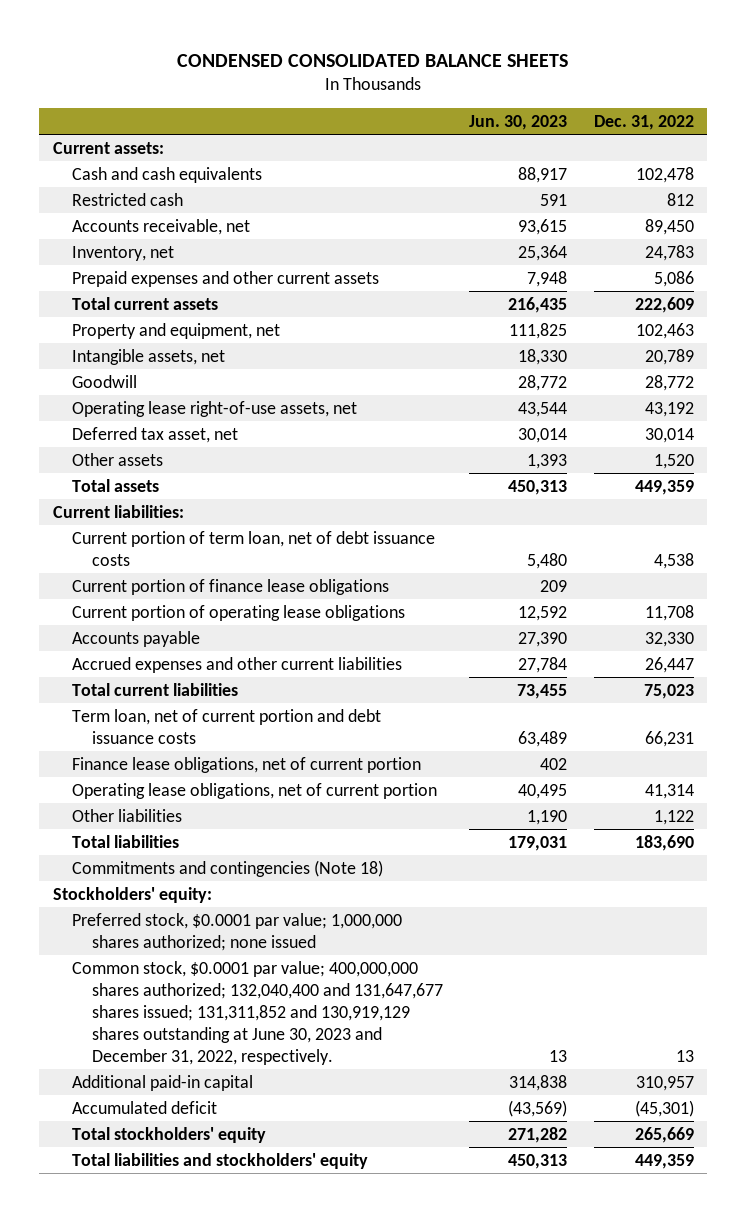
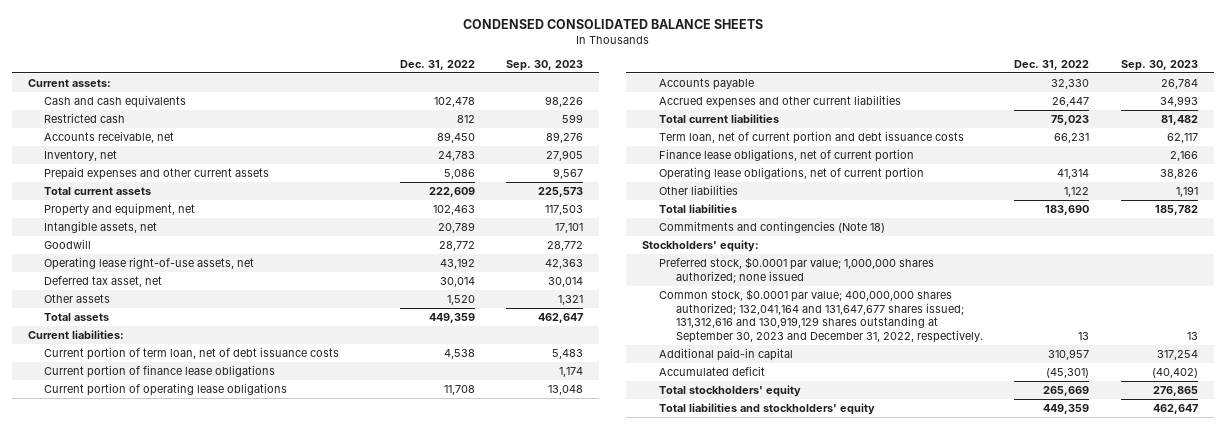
[469,114,568,130] Jun. 30, 2023 -> none
none -> [506,59,584,71] Sep. 30, 2023
[72,960,443,1065] Common stock, $0.0001 par value; 400,000,000 shares authorized; 132,040,400 and 131,647,677 shares issued; 131,311,852 and 130,919,129 shares outstanding at June 30, 2023 and December 31, 2022, respectively. -> [659,288,983,344] Common stock, $0.0001 par value; 400,000,000 shares authorized; 132,041,164 and 131,647,677 shares issued; 131,312,616 and 130,919,129 shares outstanding at September 30, 2023 and December 31, 2022, respectively.

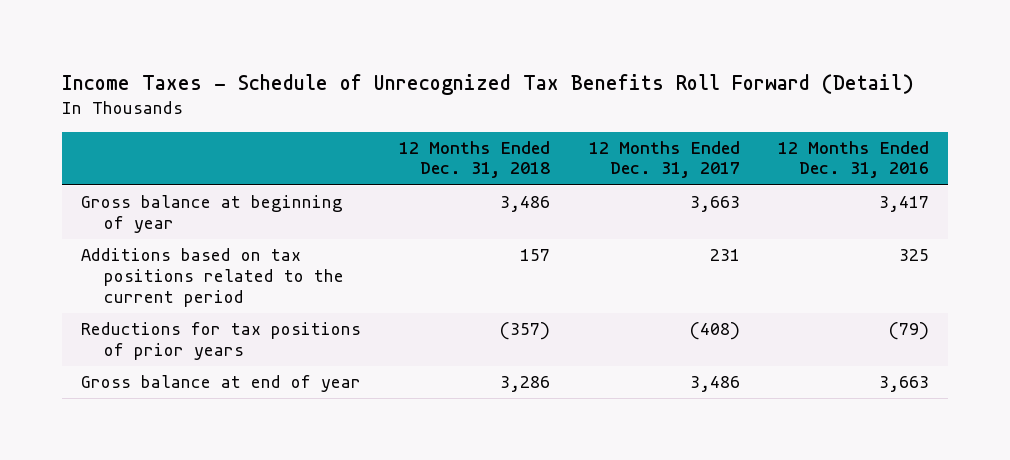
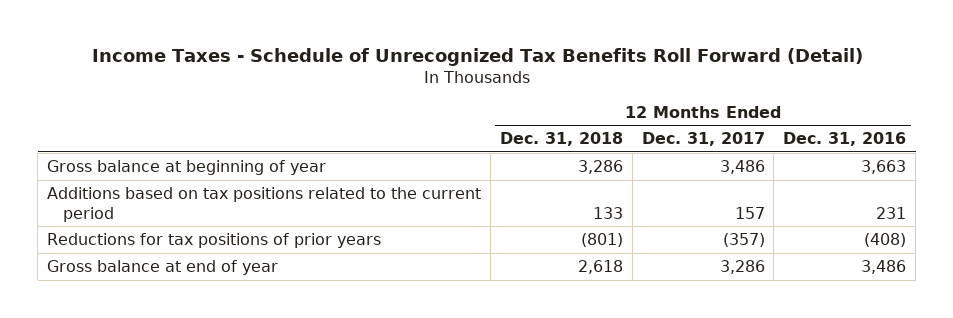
[500,196,551,213] 3,486 -> [577,159,623,174] 3,286
[689,196,740,213] 3,663 -> [719,159,765,174] 3,486
[879,196,930,213] 3,417 -> [861,159,907,174] 3,663
[520,249,551,262] 157 -> [592,206,623,219] 133
[709,249,740,262] 231 -> [734,206,765,219] 157
[899,249,930,262] 325 -> [876,206,907,219] 231
[500,322,551,341] (357) -> [580,232,623,247] (801)
[689,322,740,341] (408) -> [722,232,765,247] (357)
[889,322,930,341] (79) -> [864,232,907,247] (408)
[500,376,551,393] 3,286 -> [577,259,623,274] 2,618
[689,376,740,393] 3,486 -> [719,259,765,274] 3,286
[879,376,930,393] 3,663 -> [861,259,907,274] 3,486

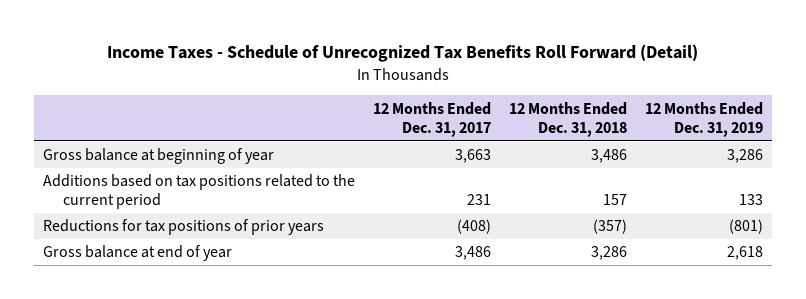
[783,132,907,147] Dec. 31, 2016 -> none
none -> [644,101,763,137] 12 Months Ended Dec. 31, 2019
[577,159,623,174] 3,286 -> [590,149,627,164] 3,486
[719,159,765,174] 3,486 -> [454,149,491,164] 3,663
[592,206,623,219] 133 -> [602,194,627,206] 157
[734,206,765,219] 157 -> [466,194,491,206] 231
[580,232,623,247] (801) -> [592,219,627,235] (357)
[722,232,765,247] (357) -> [456,219,491,235] (408)
[577,259,623,274] 2,618 -> [590,246,627,261] 3,286
[719,259,765,274] 3,286 -> [454,246,491,261] 3,486

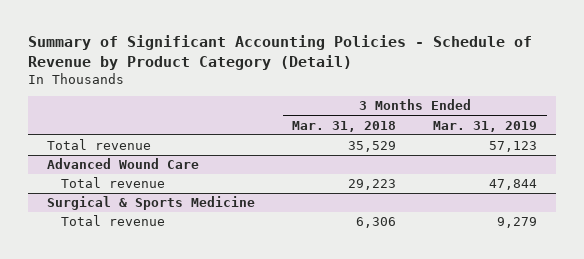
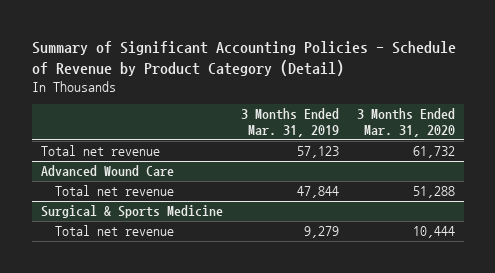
[291,120,396,132] Mar. 31, 2018 -> none
none -> [356,108,455,138] 3 Months Ended Mar. 31, 2020
[46,139,151,151] Total revenue -> [40,145,160,157] Total net revenue
[61,177,166,189] Total revenue -> [55,185,175,197] Total net revenue
[61,215,166,227] Total revenue -> [55,225,175,237] Total net revenue

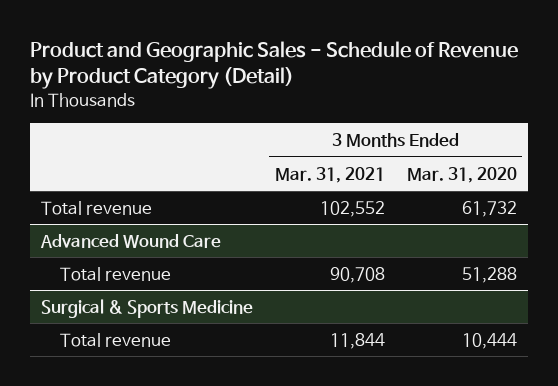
[31,41,456,76] Summary of Significant Accounting Policies - Schedule of Revenue by Product Category (Detail) -> [30,40,519,90] Product and Geographic Sales - Schedule of Revenue by Product Category (Detail)
[240,108,339,138] 3 Months Ended Mar. 31, 2019 -> none
none -> [274,166,385,183] Mar. 31, 2021
[40,145,160,157] Total net revenue -> [40,200,152,215] Total revenue
[55,185,175,197] Total net revenue -> [59,266,171,281] Total revenue
[55,225,175,237] Total net revenue -> [59,332,171,347] Total revenue

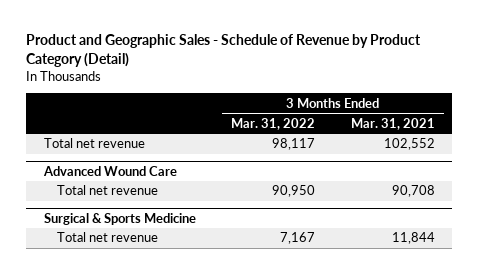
[406,166,517,183] Mar. 31, 2020 -> none
none -> [231,117,316,130] Mar. 31, 2022
[40,200,152,215] Total revenue -> [43,138,145,149] Total net revenue
[59,266,171,281] Total revenue -> [56,185,158,196] Total net revenue
[59,332,171,347] Total revenue -> [56,232,158,243] Total net revenue

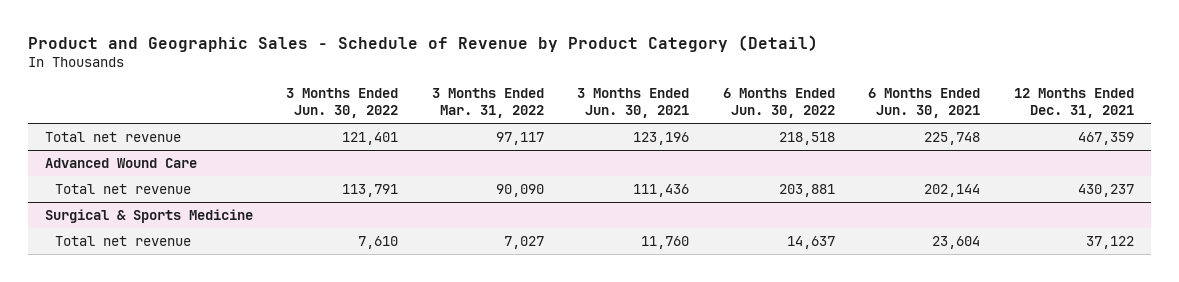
[350,117,435,130] Mar. 31, 2021 -> none
none -> [286,87,399,119] 3 Months Ended Jun. 30, 2022
none -> [577,87,690,119] 3 Months Ended Jun. 30, 2021
none -> [722,87,835,119] 6 Months Ended Jun. 30, 2022
none -> [868,87,981,119] 6 Months Ended Jun. 30, 2021
none -> [1013,87,1134,119] 12 Months Ended Dec. 31, 2021
[272,138,316,151] 98,117 -> [495,131,544,145] 97,117
[272,185,316,198] 90,950 -> [495,183,544,197] 90,090
[280,232,316,245] 7,167 -> [503,235,544,249] 7,027

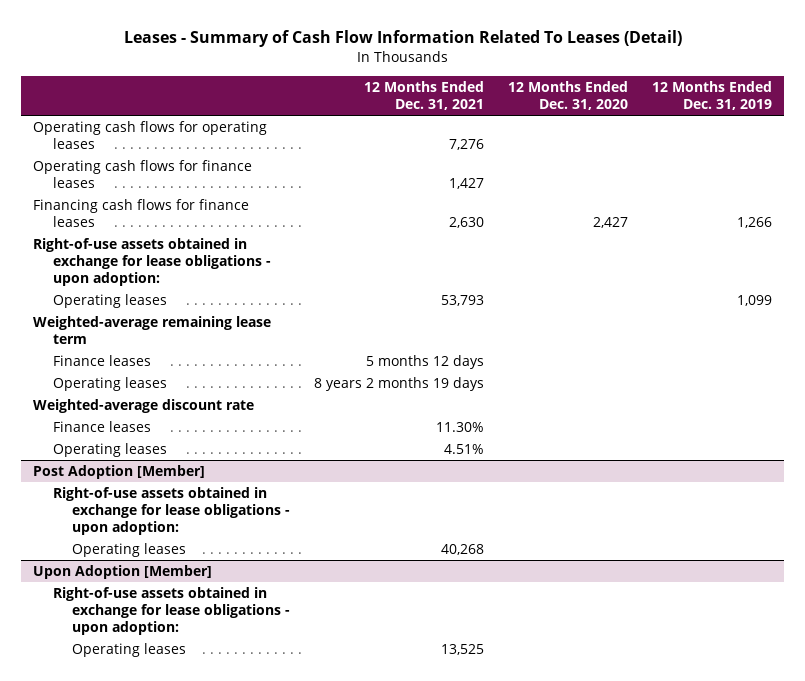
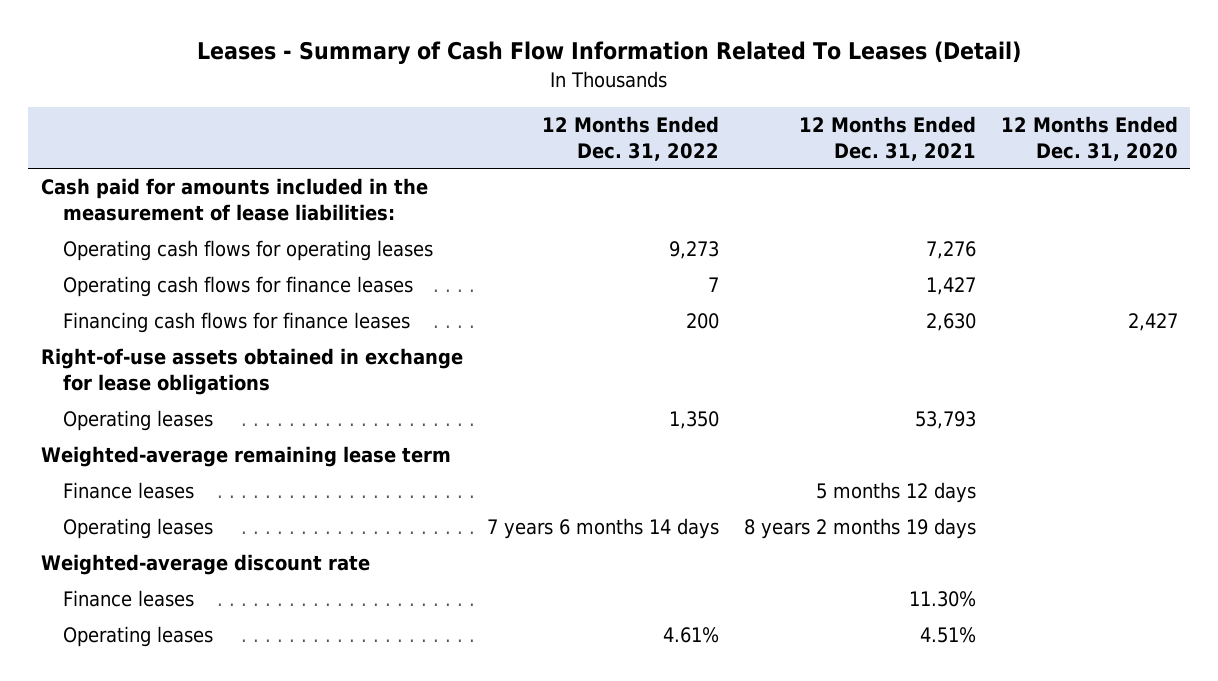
[651,81,772,111] 12 Months Ended Dec. 31, 2019 -> none
none -> [542,115,720,161] 12 Months Ended Dec. 31, 2022
none -> [40,178,428,222] Cash paid for amounts included in the measurement of lease liabilities:
[33,237,271,287] Right-of-use assets obtained in exchange for lease obligations - upon adoption: -> [40,348,463,396] Right-of-use assets obtained in exchange for lease obligations
[33,464,206,479] Post Adoption [Member] -> none
[52,486,291,536] Right-of-use assets obtained in exchange for lease obligations - upon adoption: -> none
[72,542,187,557] Operating leases -> none
[33,564,213,579] Upon Adoption [Member] -> none
[52,586,291,636] Right-of-use assets obtained in exchange for lease obligations - upon adoption: -> none
[72,642,187,657] Operating leases -> none

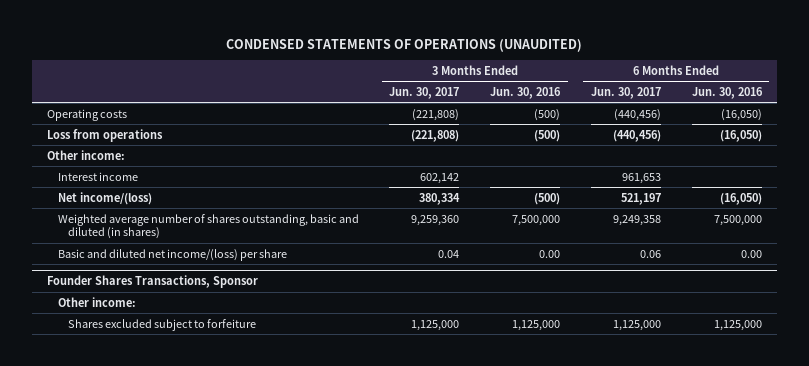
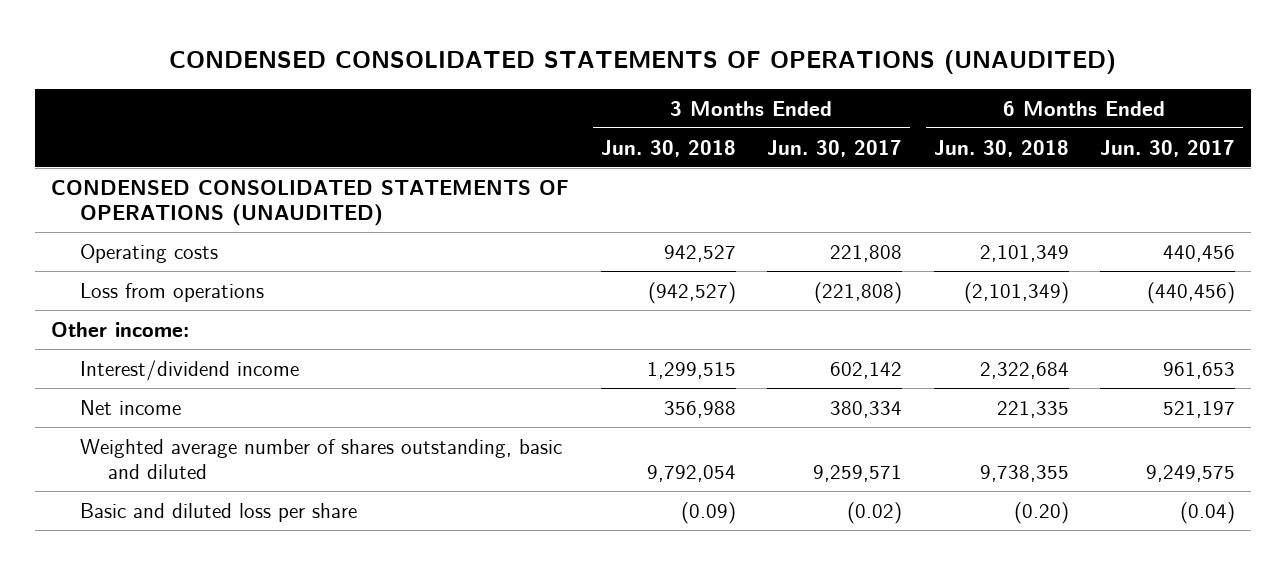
[226,39,583,53] CONDENSED STATEMENTS OF OPERATIONS (UNAUDITED) -> [169,49,1117,74] CONDENSED CONSOLIDATED STATEMENTS OF OPERATIONS (UNAUDITED)
[490,86,562,99] Jun. 30, 2016 -> none
[691,86,763,99] Jun. 30, 2016 -> none
none -> [600,139,736,157] Jun. 30, 2018
none -> [933,139,1069,157] Jun. 30, 2018
none -> [51,179,570,226] CONDENSED CONSOLIDATED STATEMENTS OF OPERATIONS (UNAUDITED)
[412,108,460,121] (221,808) -> [830,244,903,262] 221,808
[613,108,661,121] (440,456) -> [1163,244,1236,262] 440,456
[47,275,259,289] Founder Shares Transactions, Sponsor -> none
[57,296,136,307] Other income: -> none
[67,318,256,331] Shares excluded subject to forfeiture -> none
[57,171,138,181] Interest income -> [79,359,299,381] Interest/dividend income
[57,191,152,205] Net income/(loss) -> [79,399,181,415] Net income
[57,213,359,240] Weighted average number of shares outstanding, basic and diluted (in shares) -> [79,438,562,479] Weighted average number of shares outstanding, basic and diluted
[411,214,460,226] 9,259,360 -> [813,464,903,482] 9,259,571
[612,214,661,226] 9,249,358 -> [1146,464,1236,482] 9,249,575
[57,248,287,261] Basic and diluted net income/(loss) per share -> [79,502,357,522] Basic and diluted loss per share
[438,249,460,258] 0.04 -> [847,501,903,524] (0.02)
[639,249,661,258] 0.06 -> [1180,501,1236,524] (0.04)

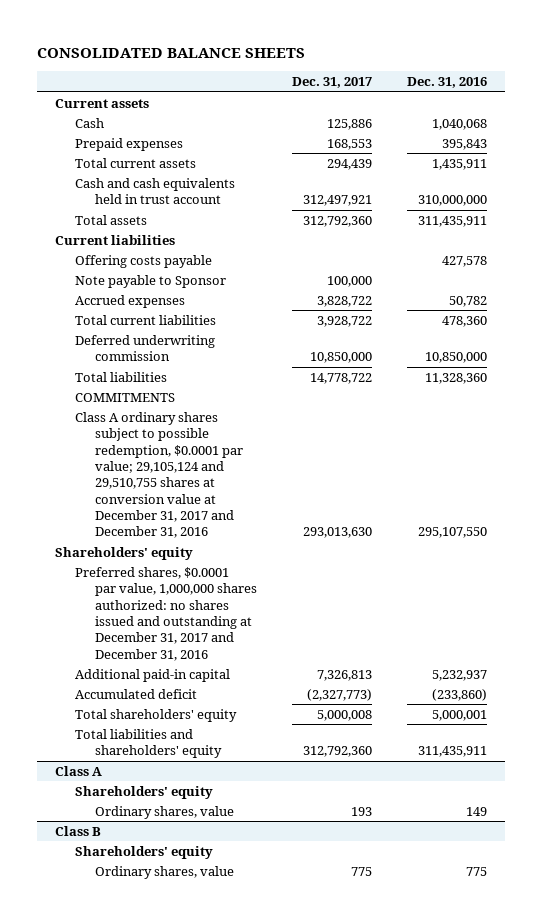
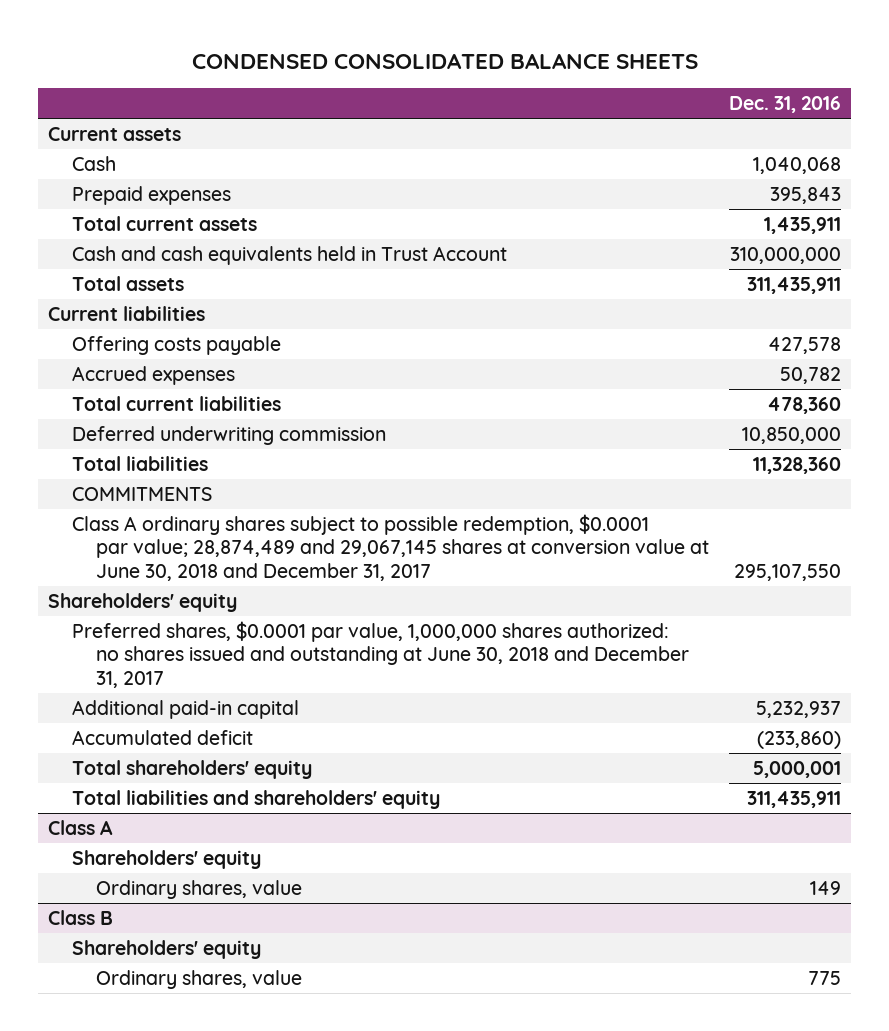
[37,47,306,58] CONSOLIDATED BALANCE SHEETS -> [191,52,698,69] CONDENSED CONSOLIDATED BALANCE SHEETS
[292,77,373,89] Dec. 31, 2017 -> none
[74,178,235,205] Cash and cash equivalents held in trust account -> [71,246,507,266] Cash and cash equivalents held in Trust Account
[74,275,226,289] Note payable to Sponsor -> none
[74,412,243,539] Class A ordinary shares subject to possible redemption, $0.0001 par value; 29,105,124 and 29,510,755 shares at conversion value at December 31, 2017 and December 31, 2016 -> [71,514,709,581] Class A ordinary shares subject to possible redemption, $0.0001 par value; 28,874,489 and 29,067,145 shares at conversion value at June 30, 2018 and December 31, 2017
[74,567,257,661] Preferred shares, $0.0001 par value, 1,000,000 shares authorized: no shares issued and outstanding at December 31, 2017 and December 31, 2016 -> [71,621,689,688] Preferred shares, $0.0001 par value, 1,000,000 shares authorized: no shares issued and outstanding at June 30, 2018 and December 31, 2017

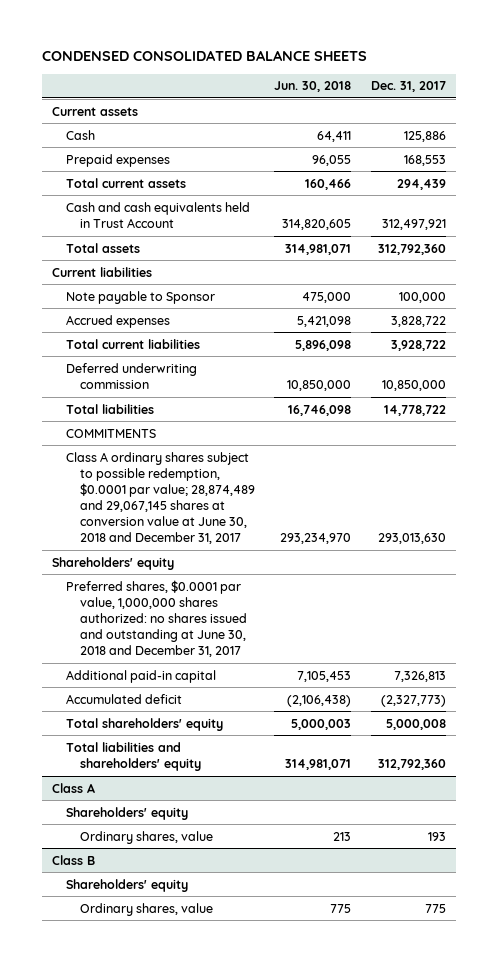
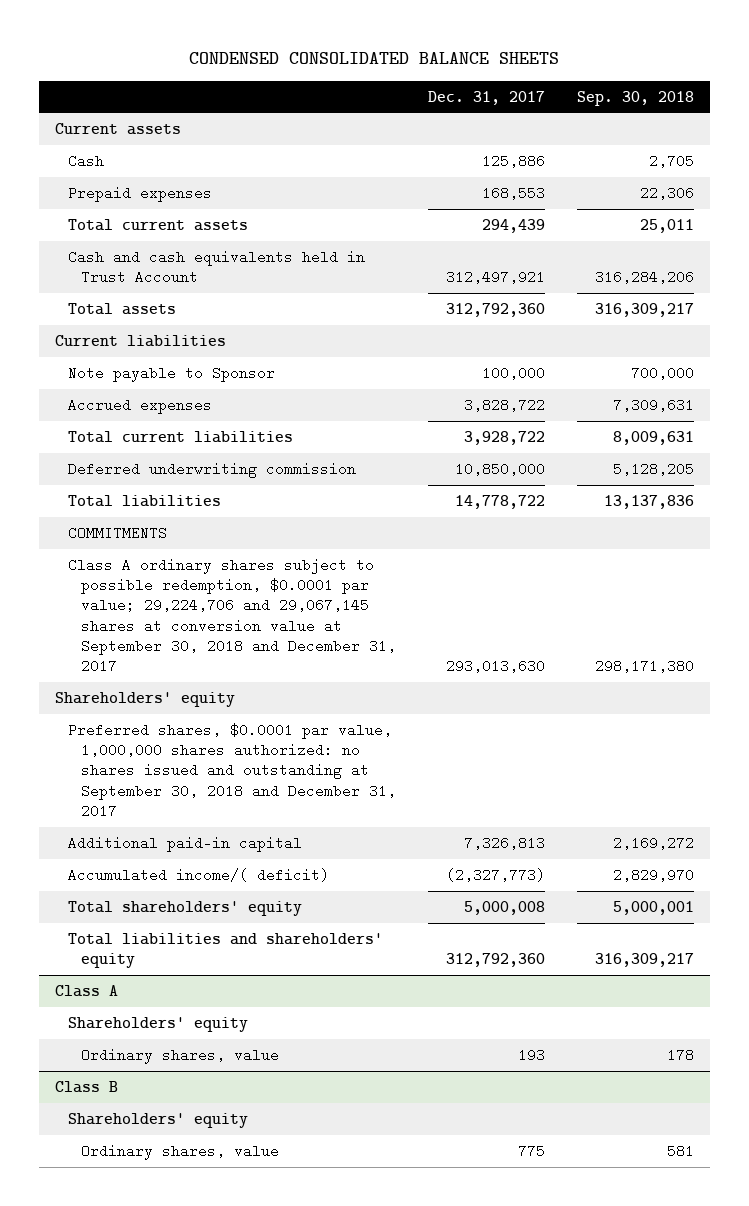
[274,81,352,93] Jun. 30, 2018 -> none
none -> [577,90,695,106] Sep. 30, 2018
[65,451,255,545] Class A ordinary shares subject to possible redemption, $0.0001 par value; 28,874,489 and 29,067,145 shares at conversion value at June 30, 2018 and December 31, 2017 -> [67,557,397,674] Class A ordinary shares subject to possible redemption, $0.0001 par value; 29,224,706 and 29,067,145 shares at conversion value at September 30, 2018 and December 31, 2017
[65,579,247,658] Preferred shares, $0.0001 par value, 1,000,000 shares authorized: no shares issued and outstanding at June 30, 2018 and December 31, 2017 -> [67,722,397,819] Preferred shares, $0.0001 par value, 1,000,000 shares authorized: no shares issued and outstanding at September 30, 2018 and December 31, 2017
[65,693,182,704] Accumulated deficit -> [67,867,329,882] Accumulated income/( deficit)

